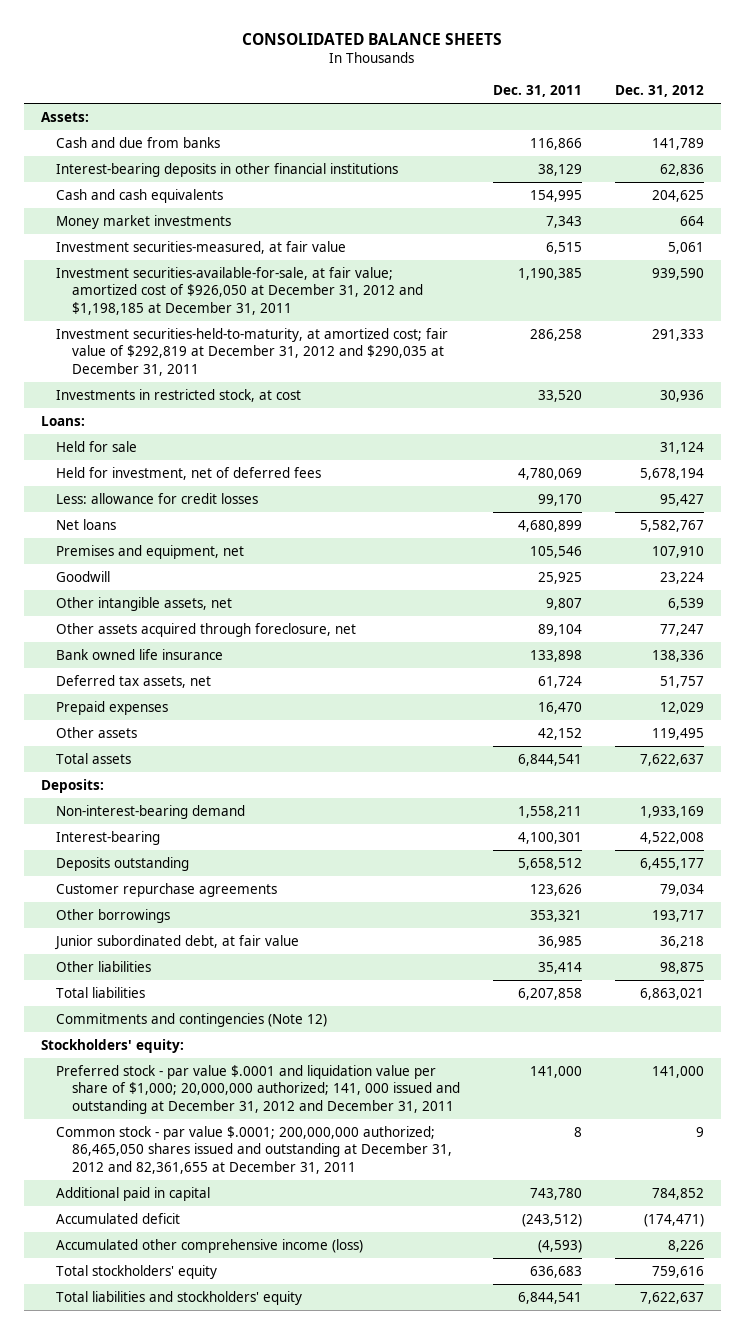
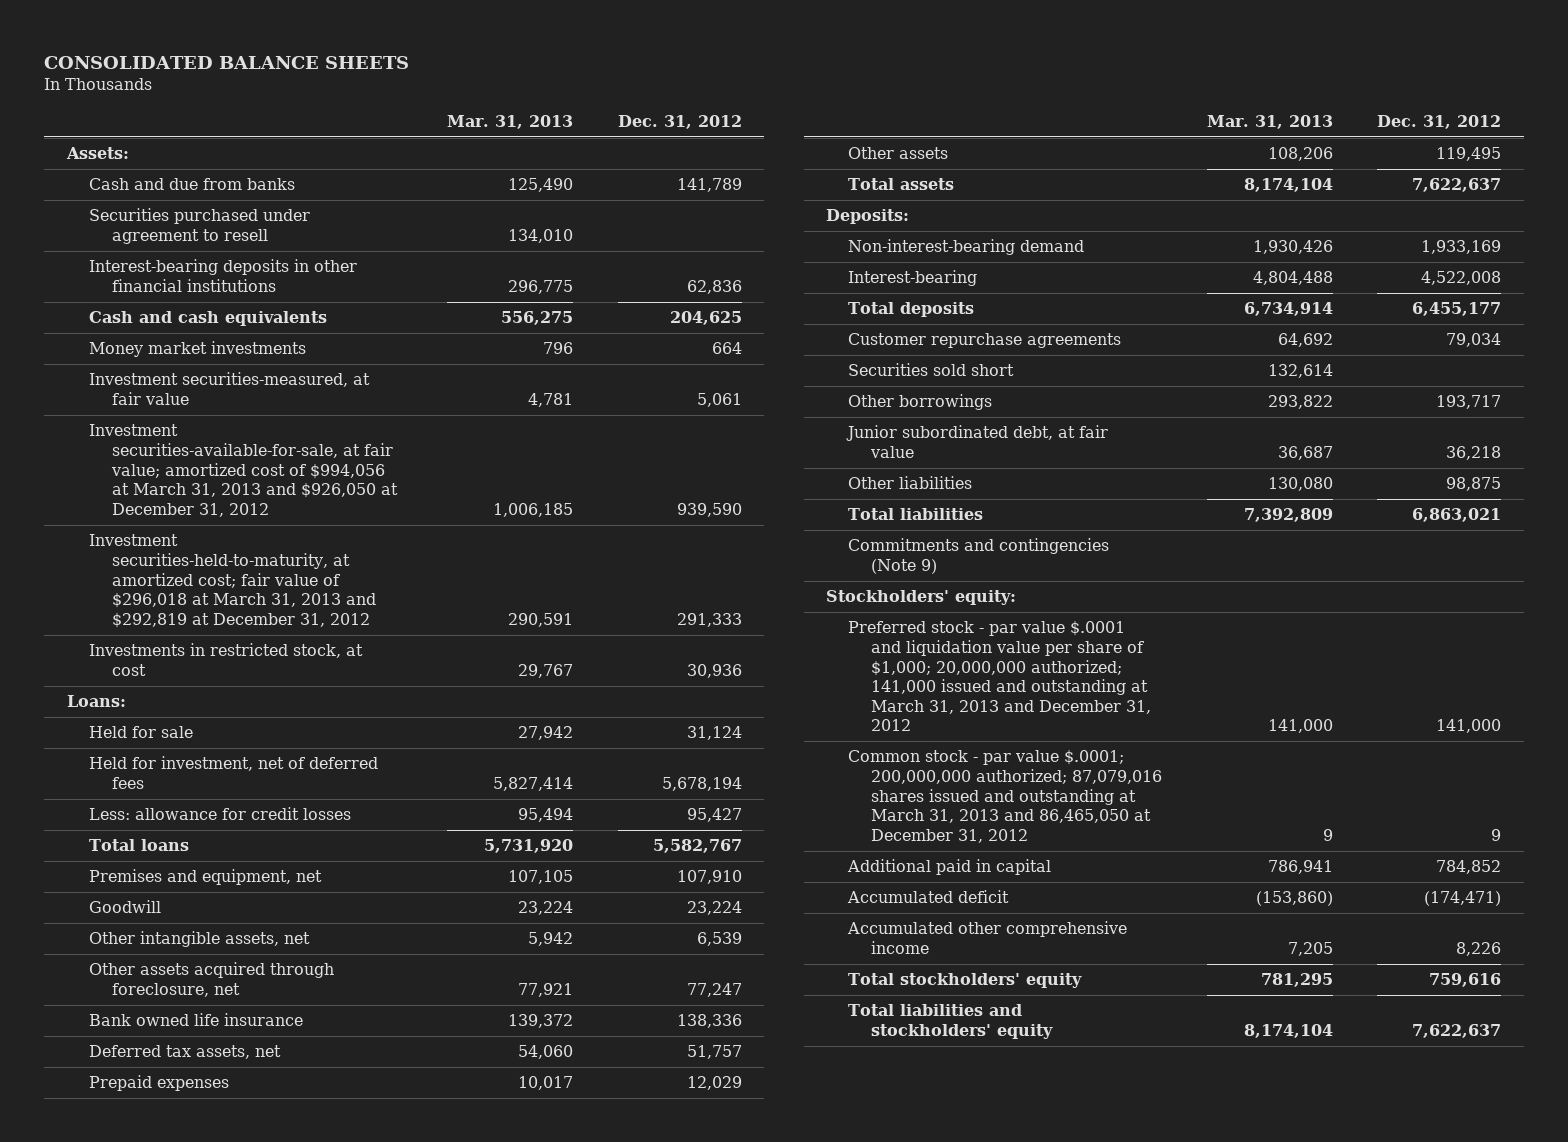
[492,85,582,98] Dec. 31, 2011 -> none
none -> [447,114,574,129] Mar. 31, 2013
none -> [89,208,311,245] Securities purchased under agreement to resell
[56,267,423,315] Investment securities-available-for-sale, at fair value; amortized cost of $926,050 at December 31, 2012 and $1,198,185 at December 31, 2011 -> [89,424,398,517] Investment securities-available-for-sale, at fair value; amortized cost of $994,056 at March 31, 2013 and $926,050 at December 31, 2012
[56,328,449,376] Investment securities-held-to-maturity, at amortized cost; fair value of $292,819 at December 31, 2012 and $290,035 at December 31, 2011 -> [89,534,376,628] Investment securities-held-to-maturity, at amortized cost; fair value of $296,018 at March 31, 2013 and $292,819 at December 31, 2012
[56,519,117,531] Net loans -> [89,839,190,852] Total loans
[56,857,190,872] Deposits outstanding -> [848,302,975,318] Total deposits
none -> [848,363,1015,377] Securities sold short
[56,1013,328,1028] Commitments and contingencies (Note 12) -> [848,538,1110,575] Commitments and contingencies (Note 9)
[56,1065,460,1114] Preferred stock - par value $.0001 and liquidation value per share of $1,000; 20,000,000 authorized; 141, 000 issued and outstanding at December 31, 2012 and December 31, 2011 -> [848,621,1152,732] Preferred stock - par value $.0001 and liquidation value per share of $1,000; 20,000,000 authorized; 141,000 issued and outstanding at March 31, 2013 and December 31, 2012
[56,1126,452,1174] Common stock - par value $.0001; 200,000,000 authorized; 86,465,050 shares issued and outstanding at December 31, 2012 and 82,361,655 at December 31, 2011 -> [848,750,1163,843] Common stock - par value $.0001; 200,000,000 authorized; 87,079,016 shares issued and outstanding at March 31, 2013 and 86,465,050 at December 31, 2012
[56,1239,364,1254] Accumulated other comprehensive income (loss) -> [847,921,1128,955] Accumulated other comprehensive income

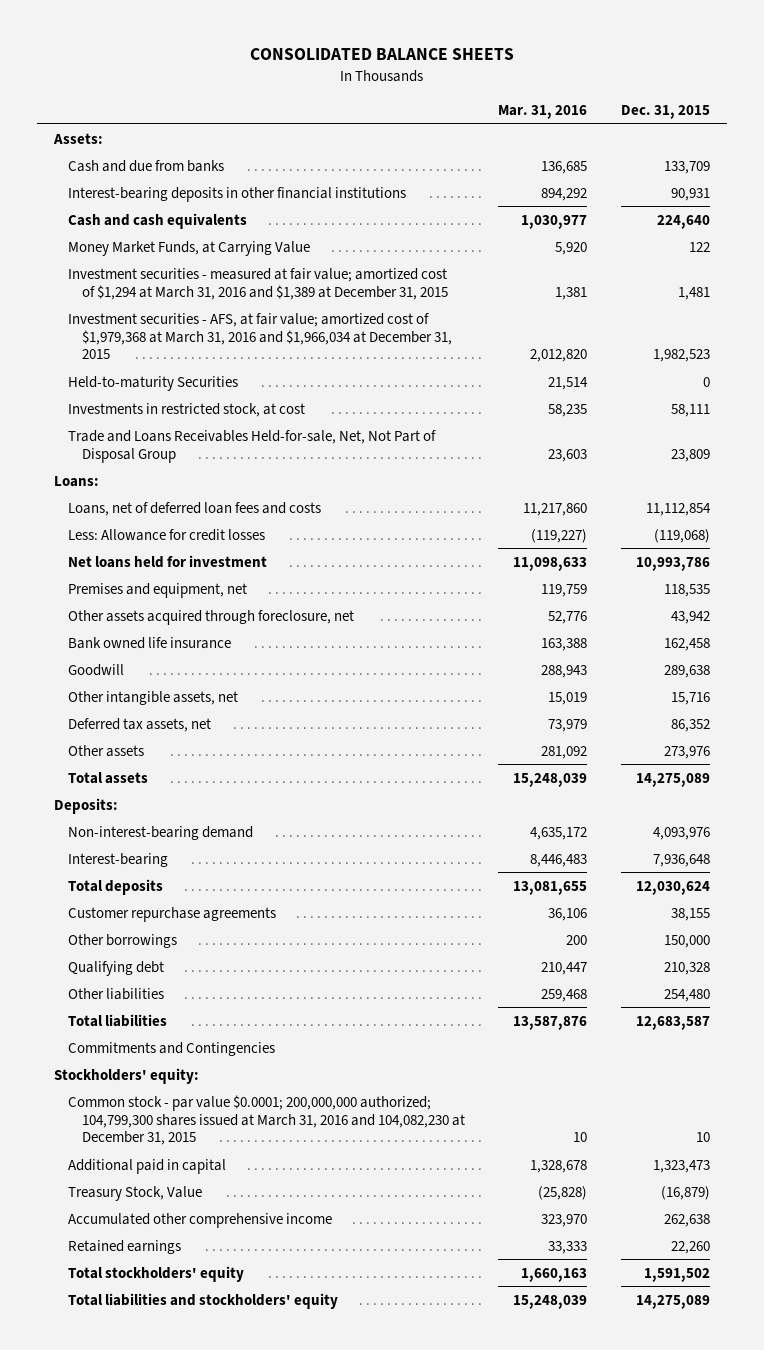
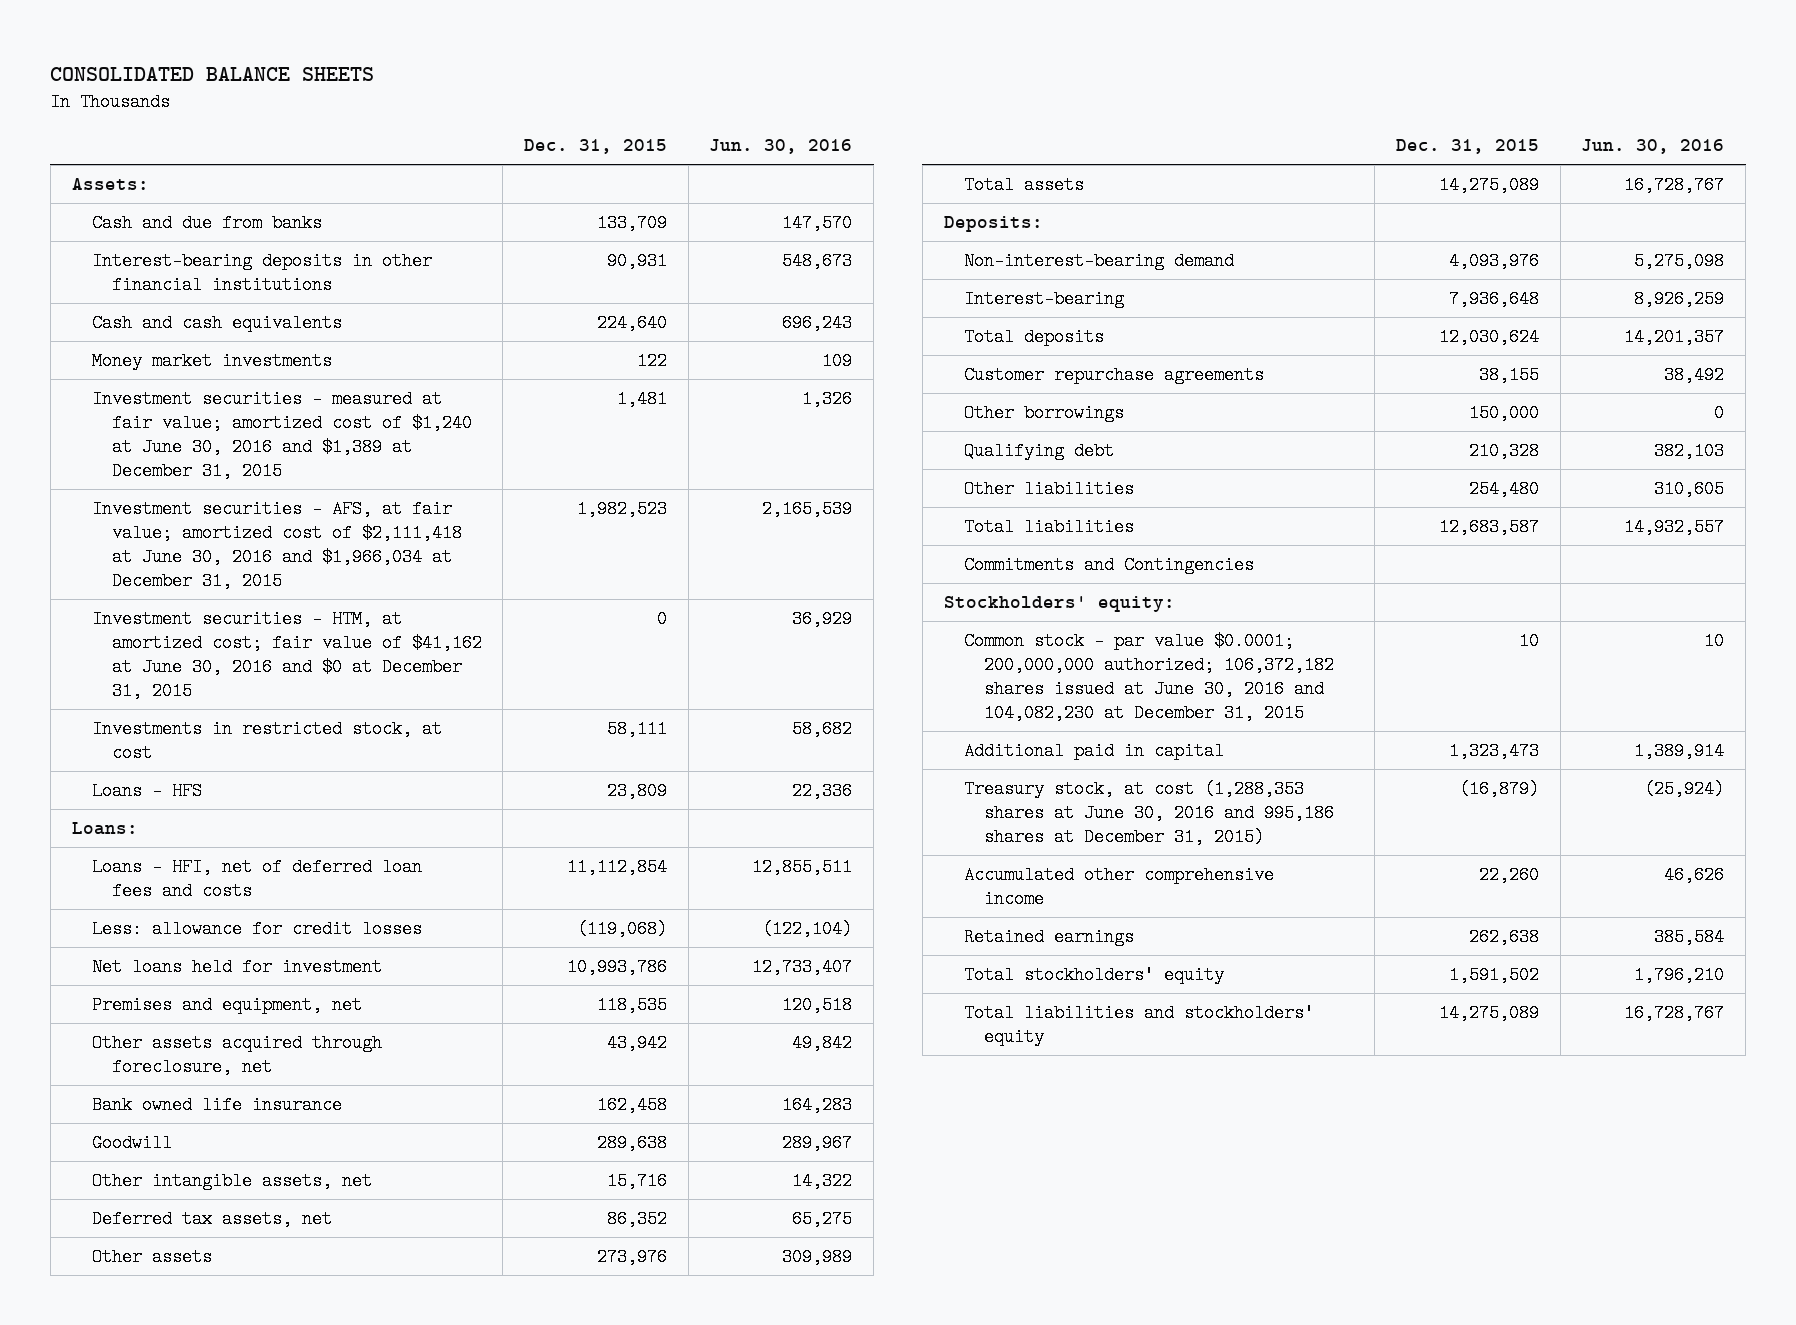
[498,105,588,120] Mar. 31, 2016 -> none
none -> [709,139,853,155] Jun. 30, 2016
[67,240,310,256] Money Market Funds, at Carrying Value -> [91,351,332,370] Money market investments
[67,267,448,300] Investment securities - measured at fair value; amortized cost of $1,294 at March 31, 2016 and $1,389 at December 31, 2015 -> [91,389,472,481] Investment securities - measured at fair value; amortized cost of $1,240 at June 30, 2016 and $1,389 at December 31, 2015
[67,312,452,360] Investment securities - AFS, at fair value; amortized cost of $1,979,368 at March 31, 2016 and $1,966,034 at December 31, 2015 -> [91,499,462,591] Investment securities - AFS, at fair value; amortized cost of $2,111,418 at June 30, 2016 and $1,966,034 at December 31, 2015
[67,375,238,391] Held-to-maturity Securities -> [91,609,482,701] Investment securities - HTM, at amortized cost; fair value of $41,162 at June 30, 2016 and $0 at December 31, 2015
[67,429,436,463] Trade and Loans Receivables Held-for-sale, Net, Not Part of Disposal Group -> [91,781,202,800] Loans - HFS
[67,501,321,516] Loans, net of deferred loan fees and costs -> [91,857,422,900] Loans - HFI, net of deferred loan fees and costs
[67,528,265,541] Less: Allowance for credit losses -> [91,919,422,938] Less: allowance for credit losses
[67,1094,465,1146] Common stock - par value $0.0001; 200,000,000 authorized; 104,799,300 shares issued at March 31, 2016 and 104,082,230 at December 31, 2015 -> [963,631,1334,723] Common stock - par value $0.0001; 200,000,000 authorized; 106,372,182 shares issued at June 30, 2016 and 104,082,230 at December 31, 2015
[67,1185,202,1201] Treasury Stock, Value -> [963,779,1334,847] Treasury stock, at cost (1,288,353 shares at June 30, 2016 and 995,186 shares at December 31, 2015)
[664,1213,711,1227] 262,638 -> [1479,865,1540,884] 22,260
[671,1240,711,1254] 22,260 -> [1469,927,1540,946] 262,638

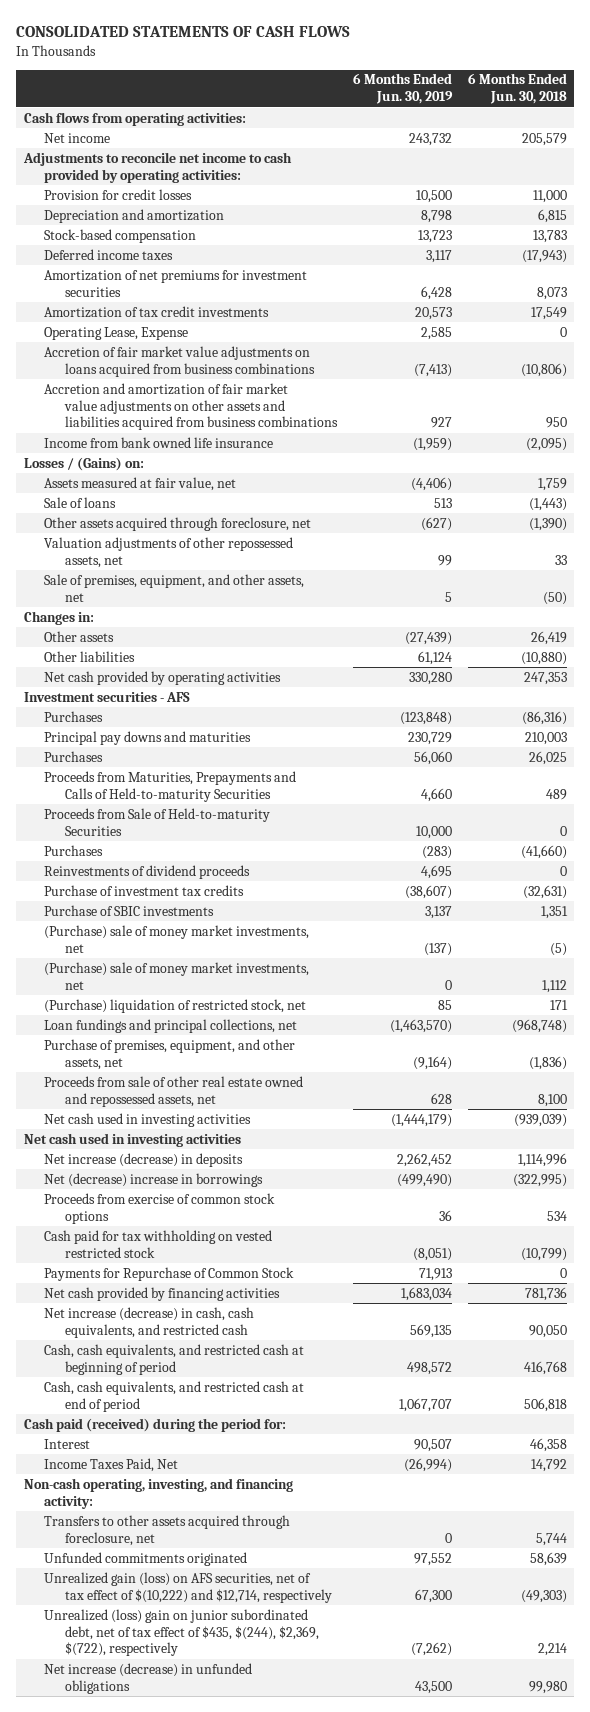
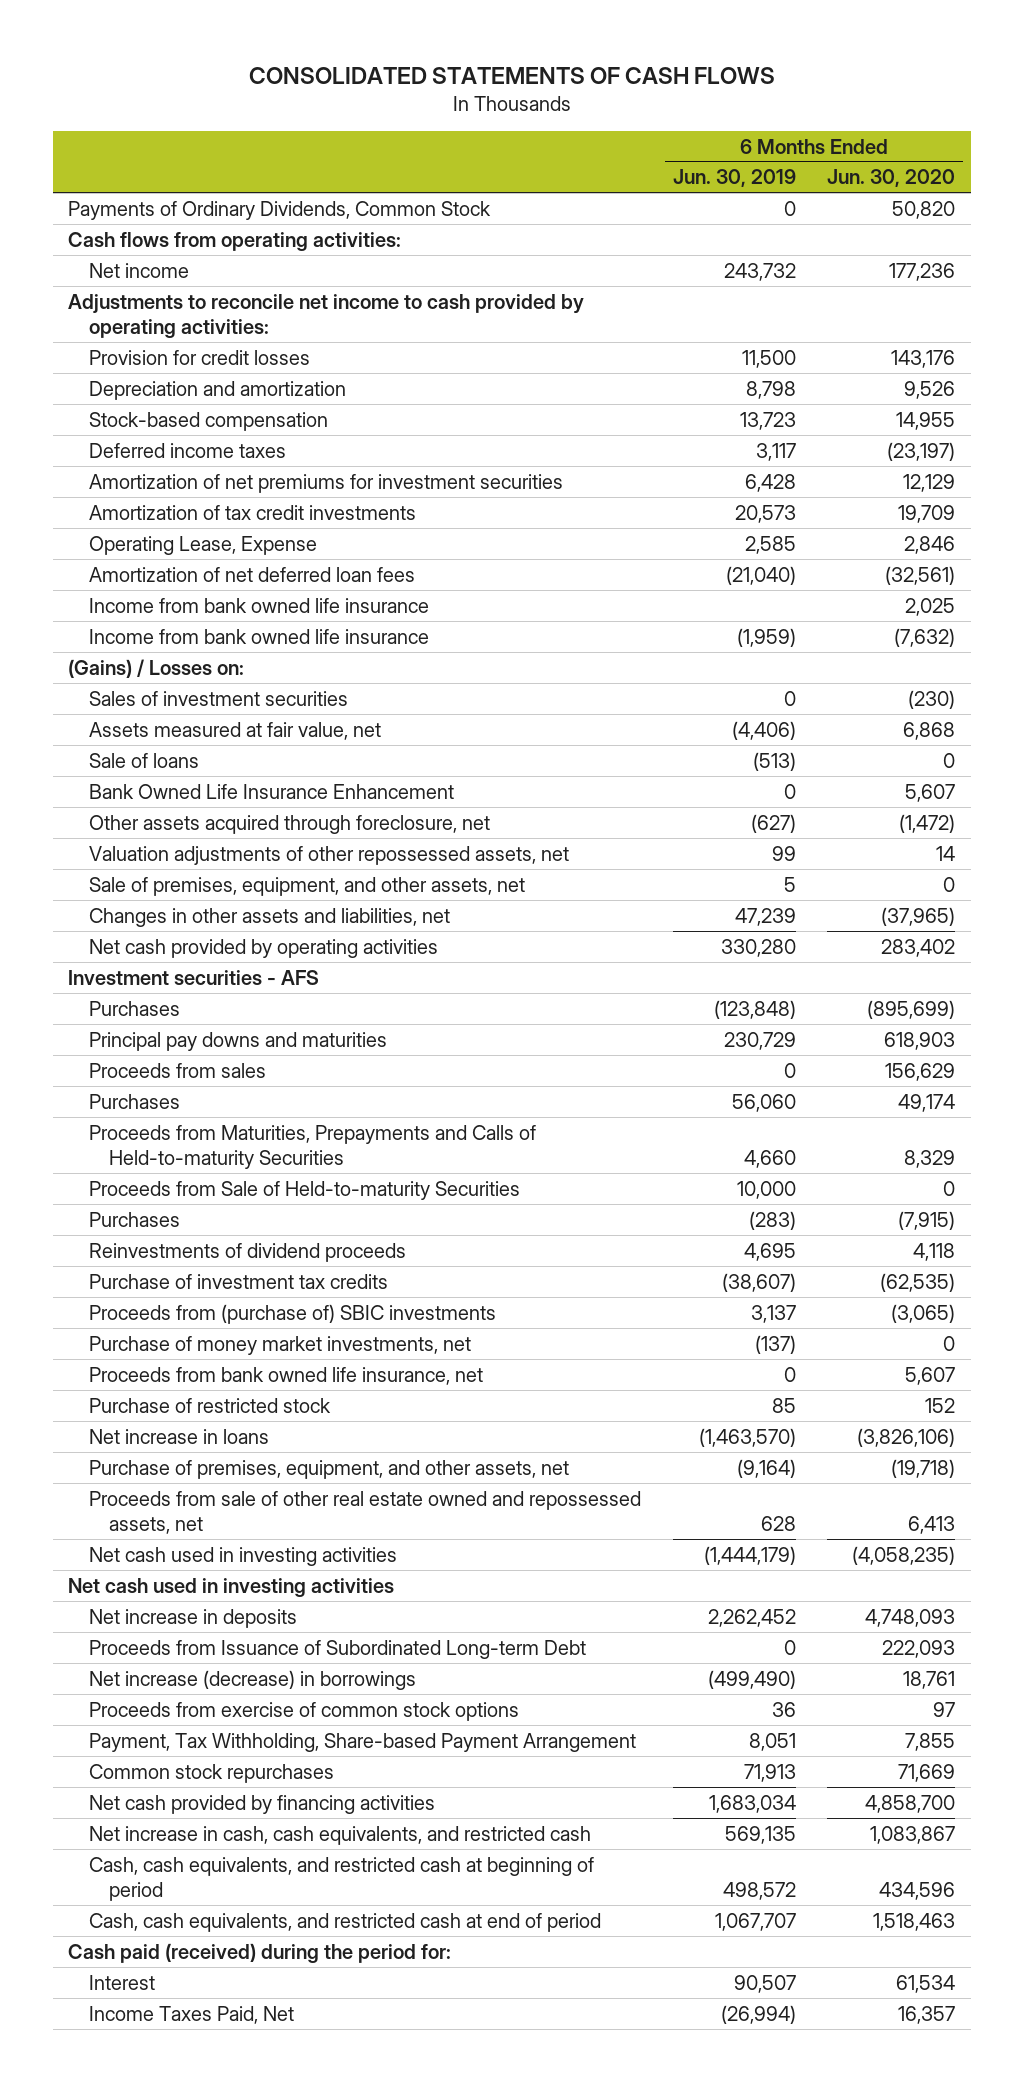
[467,73,567,105] 6 Months Ended Jun. 30, 2018 -> none
none -> [827,169,956,188] Jun. 30, 2020
none -> [68,200,492,220] Payments of Ordinary Dividends, Common Stock
[415,189,452,203] 10,500 -> [741,349,796,368] 11,500
[44,345,316,377] Accretion of fair market value adjustments on loans acquired from business combinations -> none
[44,382,339,431] Accretion and amortization of fair market value adjustments on other assets and liabilities acquired from business combinations -> none
none -> [88,566,415,582] Amortization of net deferred loan fees
none -> [88,597,429,613] Income from bank owned life insurance
[23,456,144,471] Losses / (Gains) on: -> [68,658,245,678] (Gains) / Losses on:
none -> [88,690,348,706] Sales of investment securities
[433,497,452,508] 513 -> [752,751,796,771] (513)
none -> [88,783,454,799] Bank Owned Life Insurance Enhancement
[23,610,94,625] Changes in: -> none
[44,630,115,642] Other assets -> none
[44,650,136,662] Other liabilities -> none
none -> [88,907,450,927] Changes in other assets and liabilities, net
none -> [88,1062,266,1078] Proceeds from sales
[44,904,215,916] Purchase of SBIC investments -> [88,1303,496,1324] Proceeds from (purchase of) SBIC investments
[44,924,310,953] (Purchase) sale of money market investments, net -> [88,1335,471,1355] Purchase of money market investments, net
[44,961,310,990] (Purchase) sale of money market investments, net -> [88,1366,483,1385] Proceeds from bank owned life insurance, net
[44,998,307,1013] (Purchase) liquidation of restricted stock, net -> [88,1397,331,1413] Purchase of restricted stock
[44,1018,298,1033] Loan fundings and principal collections, net -> [88,1428,269,1444] Net increase in loans
[44,1152,244,1167] Net increase (decrease) in deposits -> [88,1608,297,1628] Net increase in deposits
none -> [88,1639,586,1659] Proceeds from Issuance of Subordinated Long-term Debt
[44,1172,264,1187] Net (decrease) increase in borrowings -> [88,1669,416,1690] Net increase (decrease) in borrowings
[44,1229,273,1258] Cash paid for tax withholding on vested restricted stock -> none
none -> [88,1732,636,1752] Payment, Tax Withholding, Share-based Payment Arrangement
[44,1266,295,1281] Payments for Repurchase of Common Stock -> [88,1763,334,1783] Common stock repurchases
[44,1306,255,1338] Net increase (decrease) in cash, cash equivalents, and restricted cash -> [88,1825,591,1845] Net increase in cash, cash equivalents, and restricted cash
[23,1477,293,1509] Non-cash operating, investing, and financing activity: -> none
[44,1514,291,1546] Transfers to other assets acquired through foreclosure, net -> none
[44,1551,248,1566] Unfunded commitments originated -> none
[44,1571,333,1603] Unrealized gain (loss) on AFS securities, net of tax effect of $(10,222) and $12,714, respectively -> none
[44,1608,320,1657] Unrealized (loss) gain on junior subordinated debt, net of tax effect of $435, $(244), $2,369, $(722), respectively -> none
[44,1662,253,1694] Net increase (decrease) in unfunded obligations -> none

